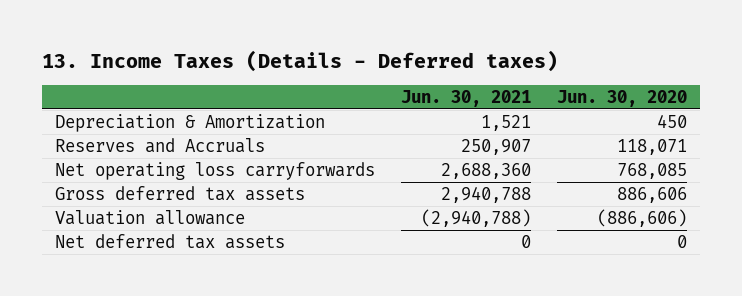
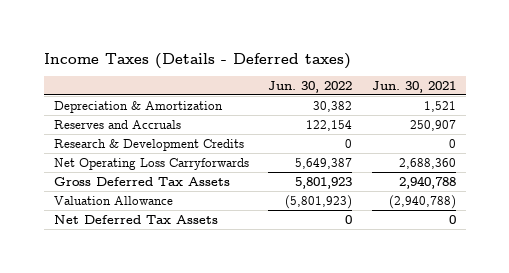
[42,50,559,73] 13. Income Taxes (Details - Deferred taxes) -> [43,52,351,69] Income Taxes (Details - Deferred taxes)
[556,89,687,107] Jun. 30, 2020 -> none
none -> [268,80,353,93] Jun. 30, 2022
none -> [53,138,244,151] Research & Development Credits
[55,161,376,180] Net operating loss carryforwards -> [53,157,249,170] Net Operating Loss Carryforwards
[55,185,306,201] Gross deferred tax assets -> [53,176,230,186] Gross Deferred Tax Assets
[55,209,246,225] Valuation allowance -> [53,195,173,205] Valuation Allowance
[55,233,286,249] Net deferred tax assets -> [53,214,218,224] Net Deferred Tax Assets

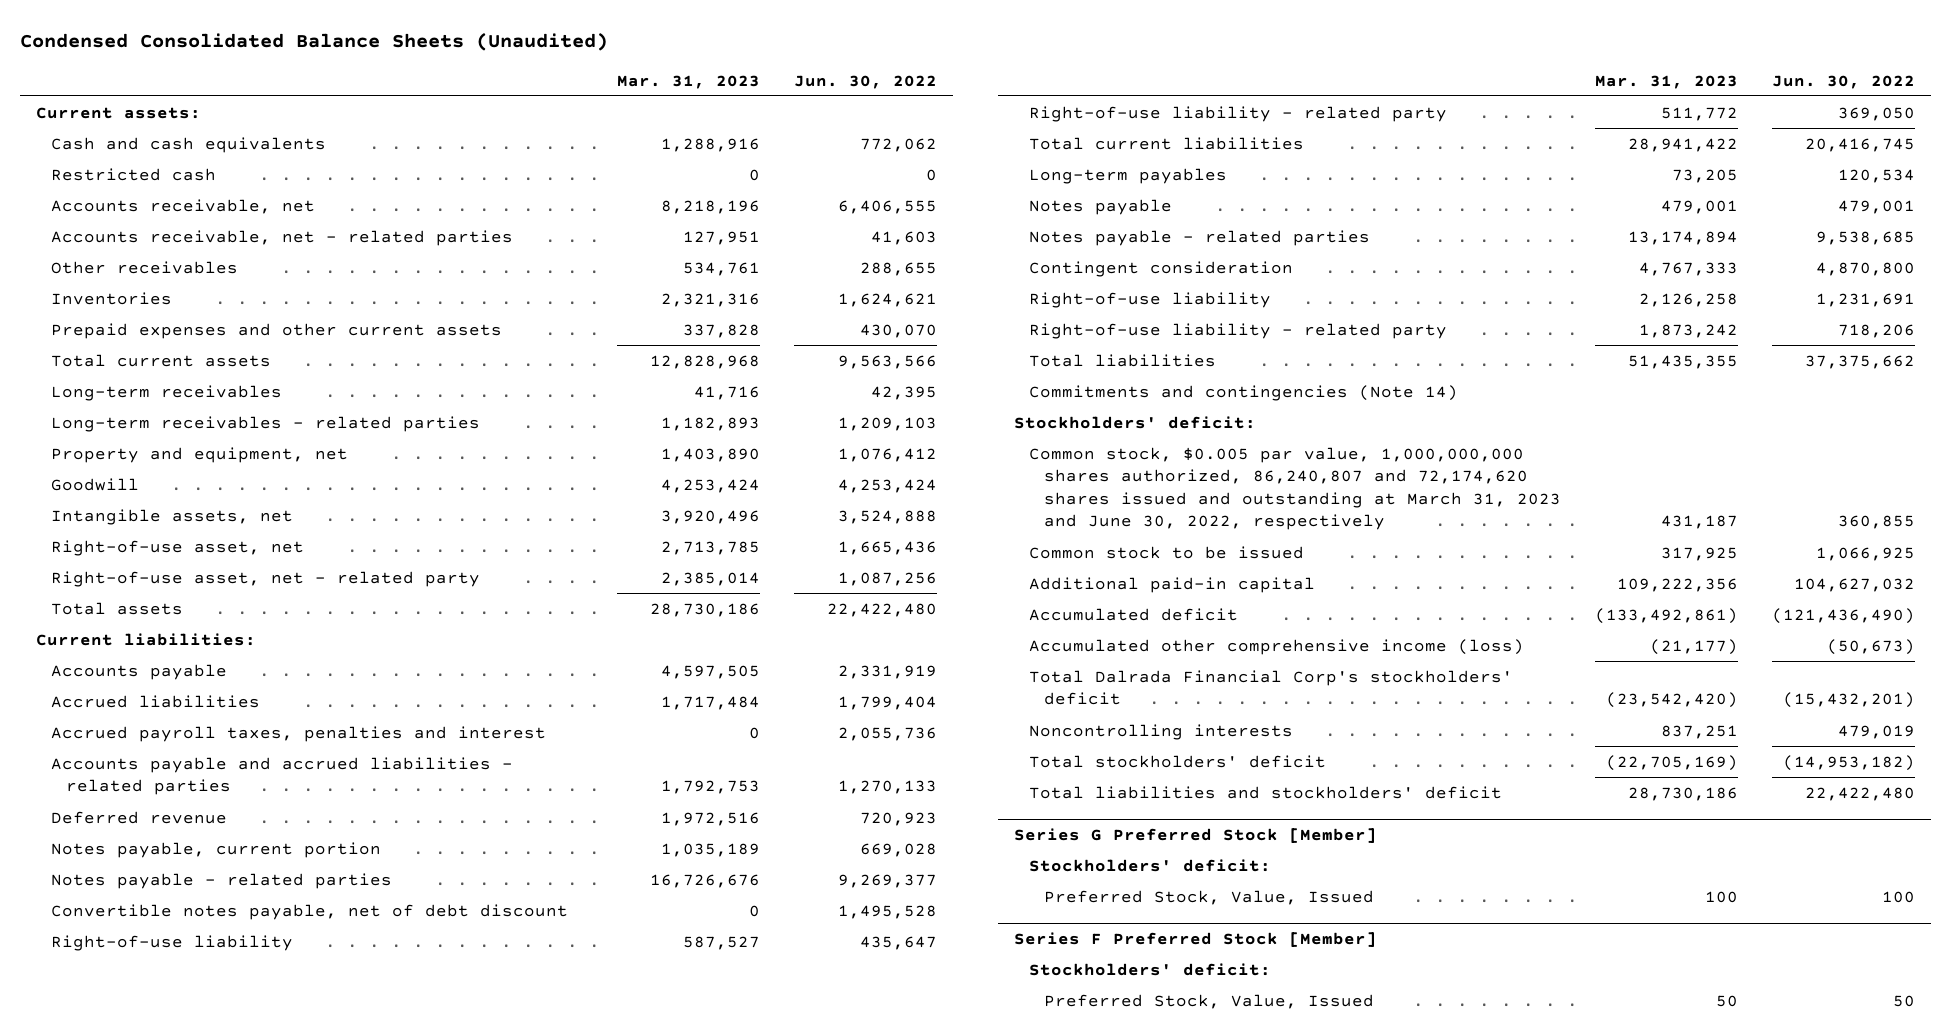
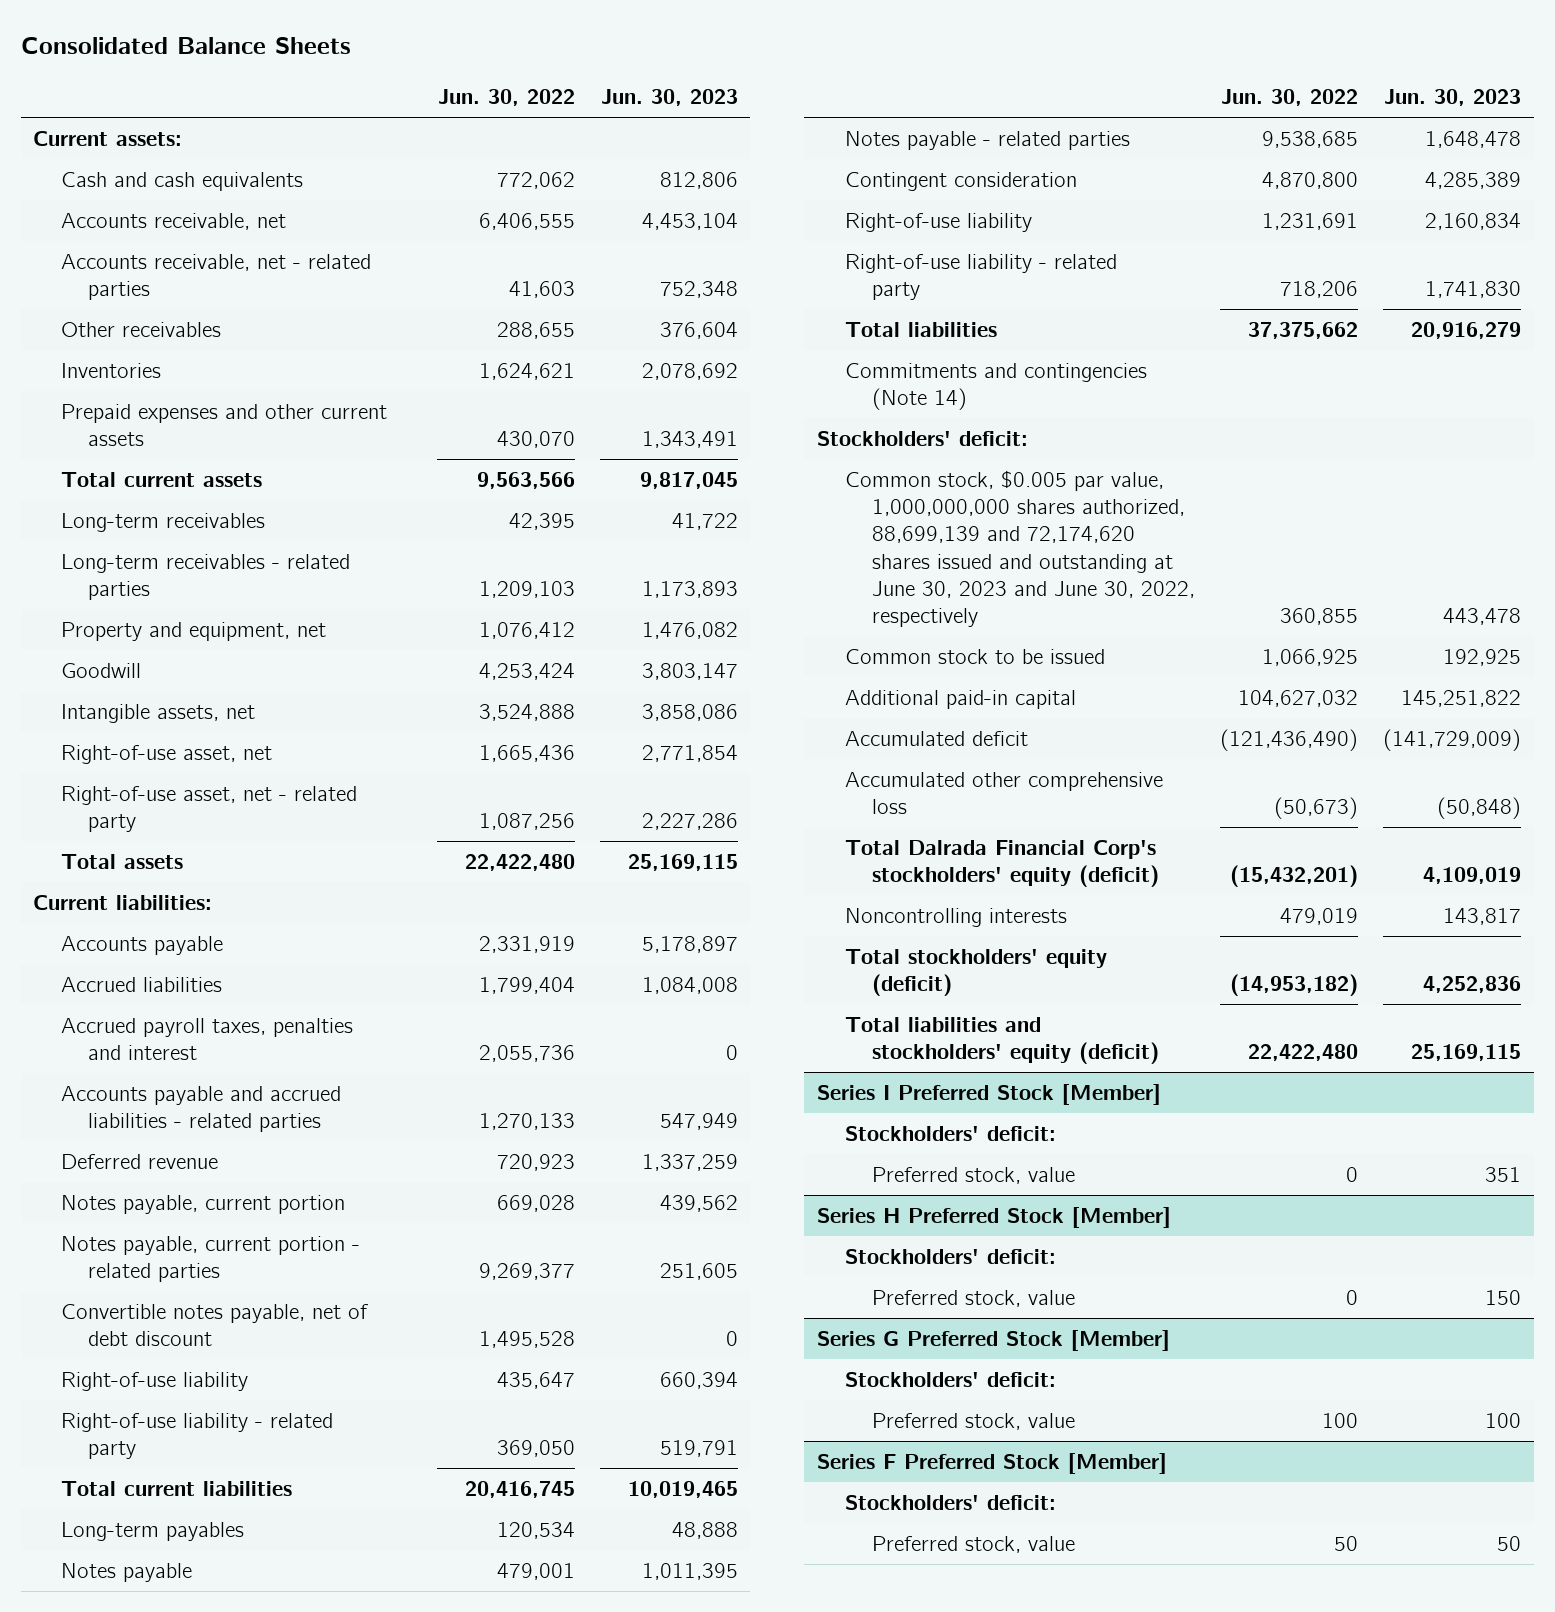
[19,33,608,52] Condensed Consolidated Balance Sheets (Unaudited) -> [20,37,351,55] Consolidated Balance Sheets
[616,74,760,89] Mar. 31, 2023 -> none
none -> [600,89,738,107] Jun. 30, 2023
[51,167,217,181] Restricted cash -> none
[51,872,393,889] Notes payable - related parties -> [60,1236,360,1283] Notes payable, current portion - related parties
[1029,446,1562,531] Common stock, $0.005 par value, 1,000,000,000 shares authorized, 86,240,807 and 72,174,620 shares issued and outstanding at March 31, 2023 and June 30, 2022, respectively -> [844,470,1196,628] Common stock, $0.005 par value, 1,000,000,000 shares authorized, 88,699,139 and 72,174,620 shares issued and outstanding at June 30, 2023 and June 30, 2022, respectively
[1029,638,1525,655] Accumulated other comprehensive income (loss) -> [844,772,1163,815] Accumulated other comprehensive loss
[1029,669,1514,706] Total Dalrada Financial Corp's stockholders' deficit -> [844,840,1160,888] Total Dalrada Financial Corp's stockholders' equity (deficit)
[1029,754,1327,768] Total stockholders' deficit -> [844,949,1107,997] Total stockholders' equity (deficit)
[1029,785,1503,799] Total liabilities and stockholders' deficit -> [844,1017,1160,1065] Total liabilities and stockholders' equity (deficit)
none -> [817,1084,1162,1106] Series I Preferred Stock [Member]
none -> [844,1126,1056,1142] Stockholders' deficit:
none -> [872,1167,1076,1185] Preferred stock, value
none -> [817,1207,1172,1229] Series H Preferred Stock [Member]
none -> [844,1249,1056,1265] Stockholders' deficit:
none -> [872,1290,1076,1308] Preferred stock, value
[1044,889,1375,905] Preferred Stock, Value, Issued -> [872,1413,1076,1431] Preferred stock, value
[1044,993,1375,1009] Preferred Stock, Value, Issued -> [872,1536,1076,1554] Preferred stock, value

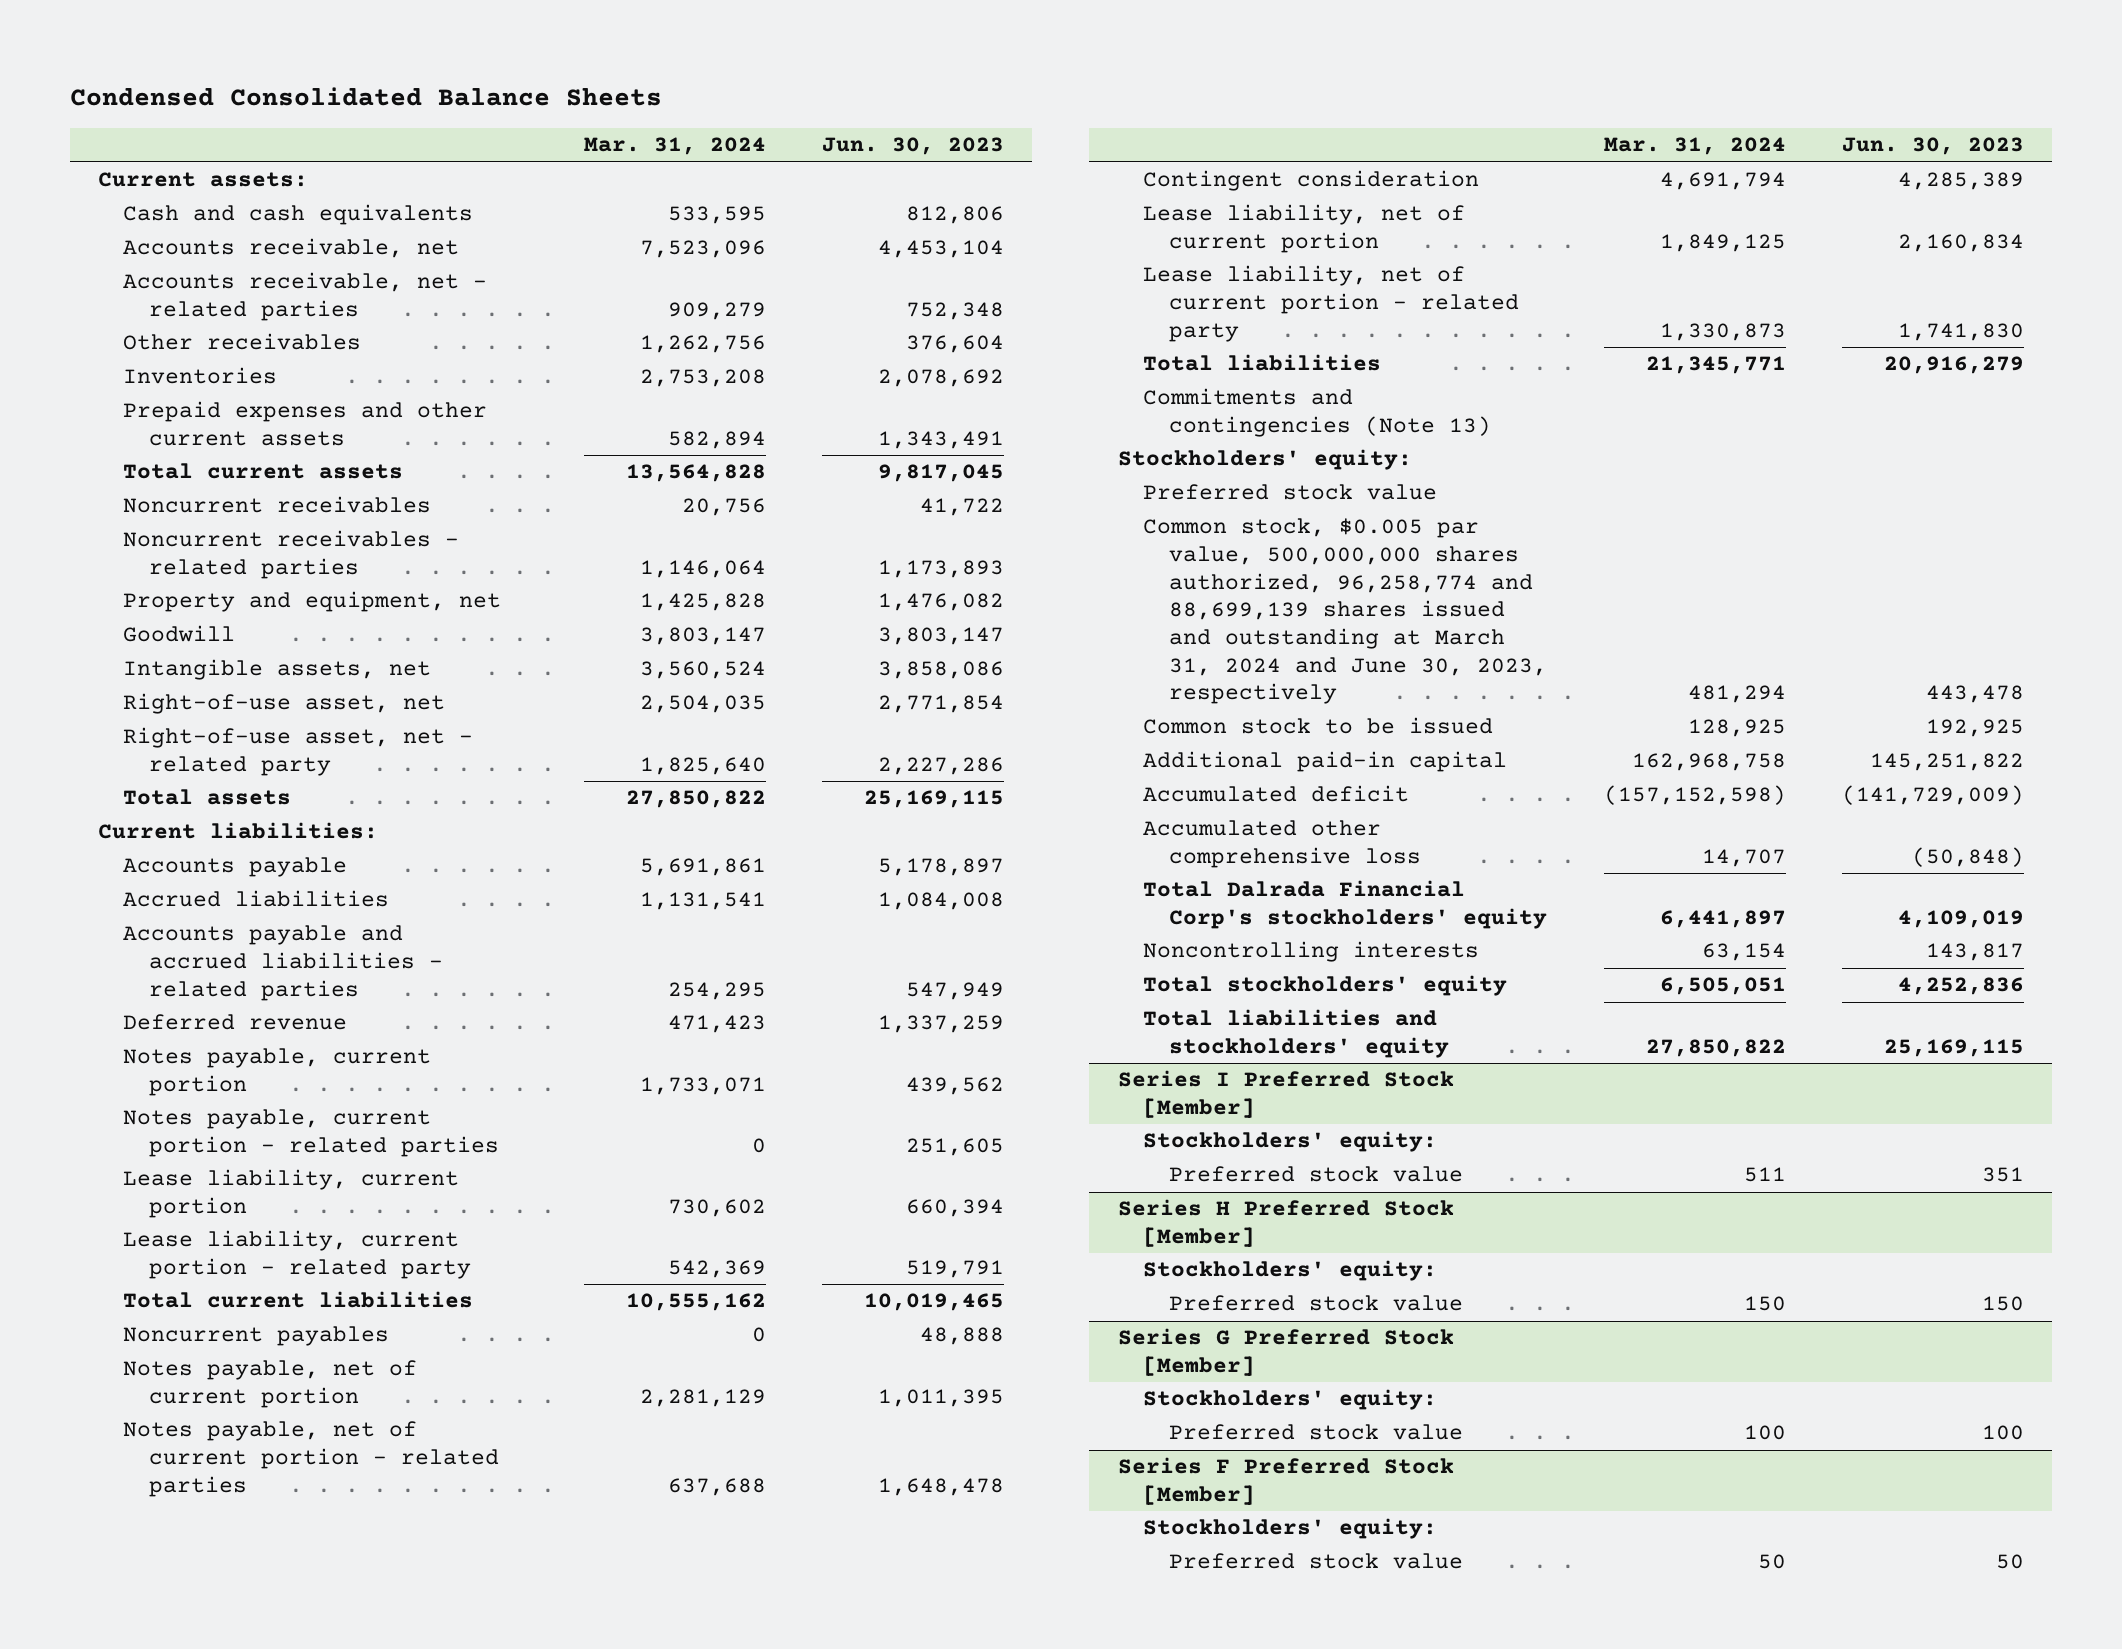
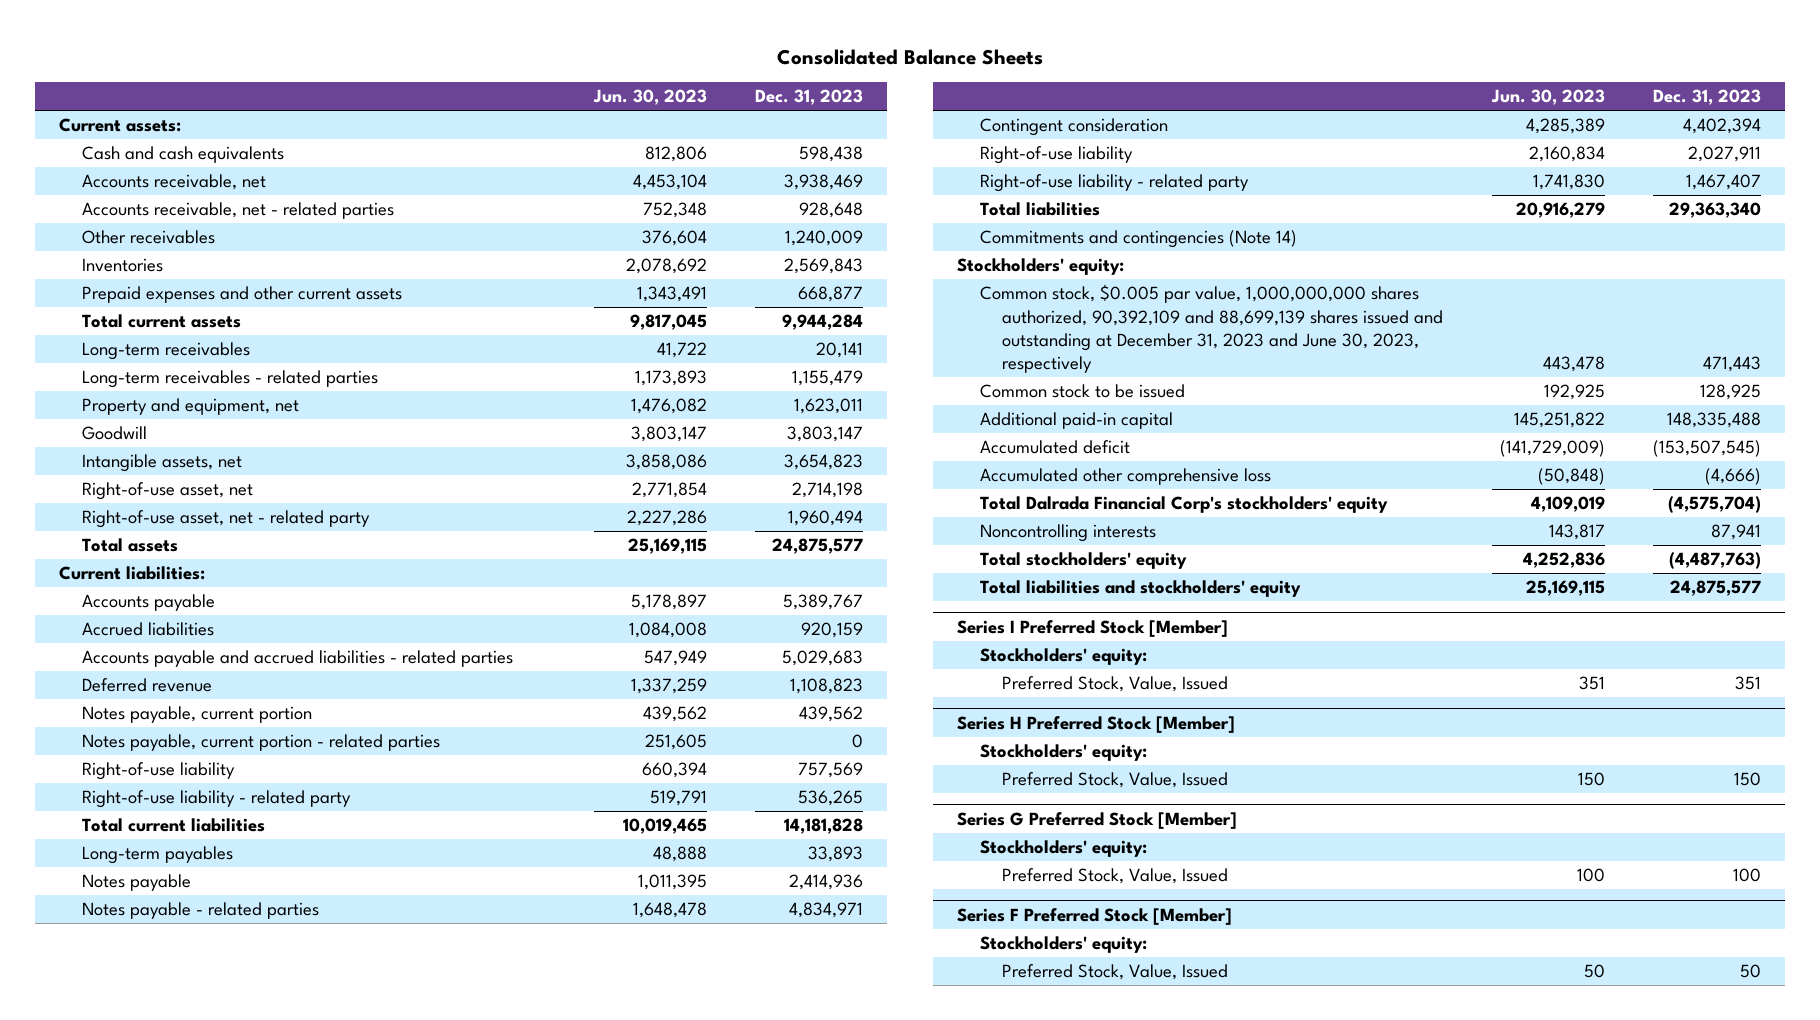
[69,87,662,107] Condensed Consolidated Balance Sheets -> [777,48,1044,65] Consolidated Balance Sheets
[583,137,766,156] Mar. 31, 2024 -> none
none -> [754,89,863,106] Dec. 31, 2023
[123,496,432,514] Noncurrent receivables -> [81,342,250,361] Long-term receivables
[123,530,460,580] Noncurrent receivables - related parties -> [81,370,378,389] Long-term receivables - related parties
[123,1169,460,1219] Lease liability, current portion -> [81,762,235,781] Right-of-use liability
[123,1230,472,1280] Lease liability, current portion - related party -> [81,790,351,809] Right-of-use liability - related party
[123,1326,390,1347] Noncurrent payables -> [81,846,233,865] Long-term payables
[123,1360,418,1409] Notes payable, net of current portion -> [81,874,191,892] Notes payable
[123,1421,500,1497] Notes payable, net of current portion - related parties -> [81,902,319,920] Notes payable - related parties
[1143,204,1466,254] Lease liability, net of current portion -> [979,146,1133,165] Right-of-use liability
[1143,265,1520,342] Lease liability, net of current portion - related party -> [979,174,1249,193] Right-of-use liability - related party
[1143,388,1492,438] Commitments and contingencies (Note 13) -> [979,230,1297,249] Commitments and contingencies (Note 14)
[1143,484,1438,501] Preferred stock value -> none
[1143,518,1548,705] Common stock, $0.005 par value, 500,000,000 shares authorized, 96,258,774 and 88,699,139 shares issued and outstanding at March 31, 2024 and June 30, 2023, respectively -> [979,284,1444,374] Common stock, $0.005 par value, 1,000,000,000 shares authorized, 90,392,109 and 88,699,139 shares issued and outstanding at December 31, 2023 and June 30, 2023, respectively
[1169,1166,1464,1183] Preferred stock value -> [1002,676,1229,693] Preferred Stock, Value, Issued
[1169,1295,1464,1312] Preferred stock value -> [1002,772,1229,789] Preferred Stock, Value, Issued
[1169,1424,1464,1441] Preferred stock value -> [1002,868,1229,885] Preferred Stock, Value, Issued
[1169,1553,1464,1570] Preferred stock value -> [1002,964,1229,981] Preferred Stock, Value, Issued

